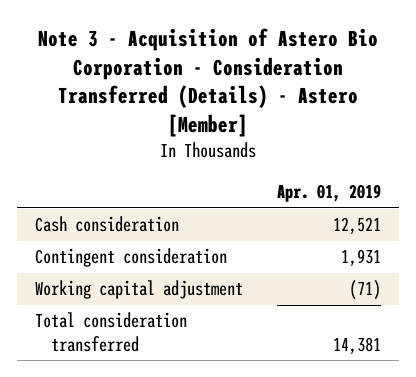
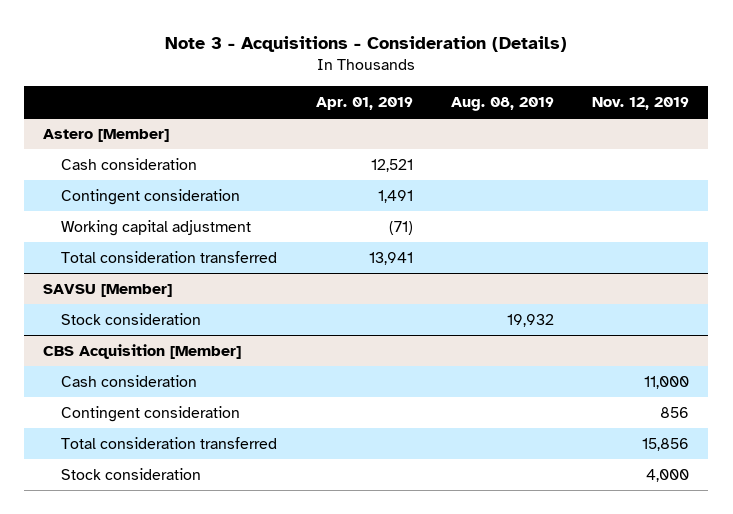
[38,28,379,138] Note 3 - Acquisition of Astero Bio Corporation - Consideration Transferred (Details) - Astero [Member] -> [165,35,568,52] Note 3 - Acquisitions - Consideration (Details)
none -> [450,97,554,112] Aug. 08, 2019
none -> [592,97,690,111] Nov. 12, 2019
none -> [43,129,170,143] Astero [Member]
[341,249,382,267] 1,931 -> [377,190,413,204] 1,491
[333,336,382,354] 14,381 -> [368,252,413,266] 13,941
none -> [43,284,173,298] SAVSU [Member]
none -> [61,313,202,326] Stock consideration
none -> [43,344,242,360] CBS Acquisition [Member]
none -> [61,375,198,388] Cash consideration
none -> [61,406,241,423] Contingent consideration
none -> [61,437,278,450] Total consideration transferred
none -> [61,468,202,481] Stock consideration

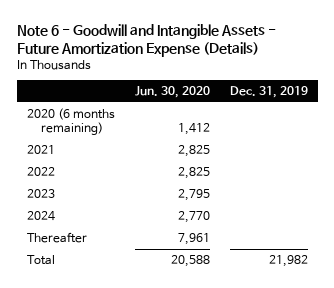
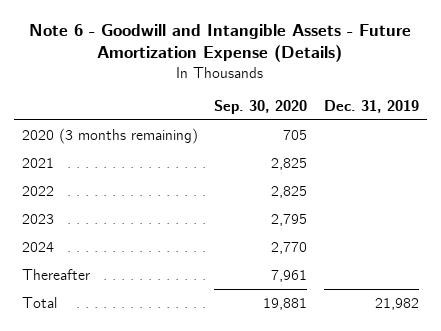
[134,86,210,99] Jun. 30, 2020 -> none
none -> [214,100,308,115] Sep. 30, 2020
[26,107,115,136] 2020 (6 months remaining) -> [21,127,198,144] 2020 (3 months remaining)

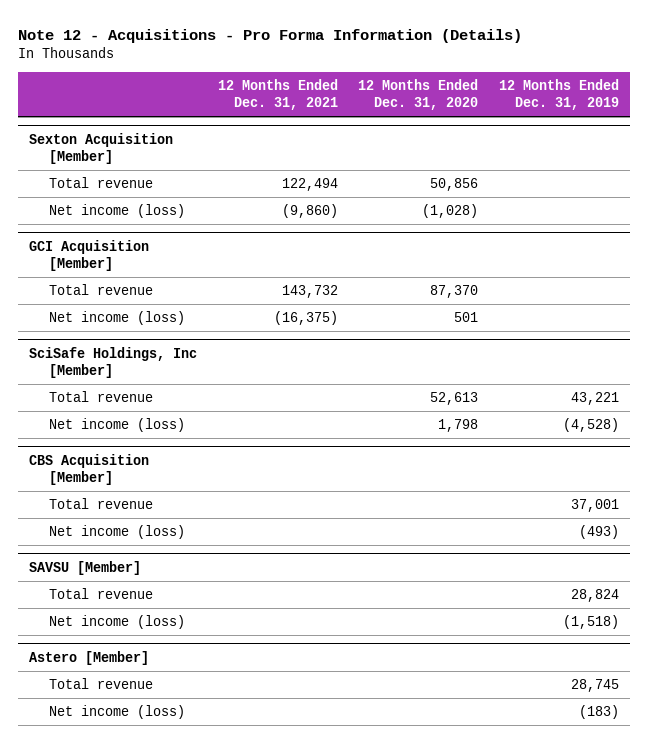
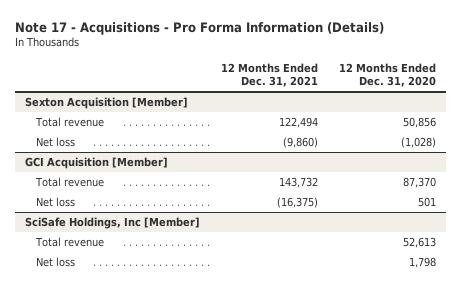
[18,28,523,43] Note 12 - Acquisitions - Pro Forma Information (Details) -> [14,21,384,35] Note 17 - Acquisitions - Pro Forma Information (Details)
[499,78,620,111] 12 Months Ended Dec. 31, 2019 -> none
[48,204,185,219] Net income (loss) -> [36,137,76,148] Net loss
[48,311,185,326] Net income (loss) -> [36,197,76,208] Net loss
[28,453,149,485] CBS Acquisition [Member] -> none
[48,498,153,510] Total revenue -> none
[48,525,185,540] Net income (loss) -> none
[28,560,141,575] SAVSU [Member] -> none
[48,588,153,600] Total revenue -> none
[48,615,185,630] Net income (loss) -> none
[28,650,149,665] Astero [Member] -> none
[48,678,153,690] Total revenue -> none
[48,705,185,720] Net income (loss) -> none
[48,418,185,433] Net income (loss) -> [36,257,76,268] Net loss

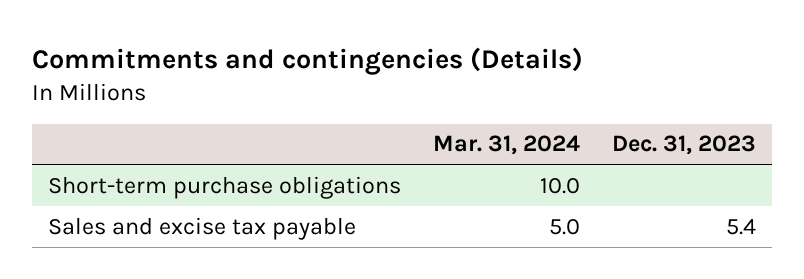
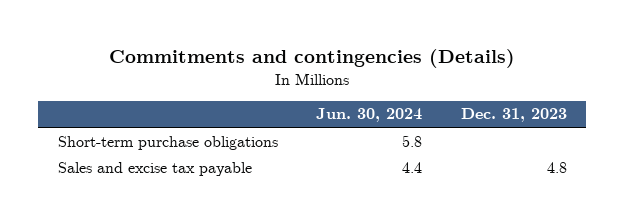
[433,135,581,156] Mar. 31, 2024 -> none
none -> [316,108,423,123] Jun. 30, 2024
[726,218,757,235] 5.4 -> [546,161,567,173] 4.8

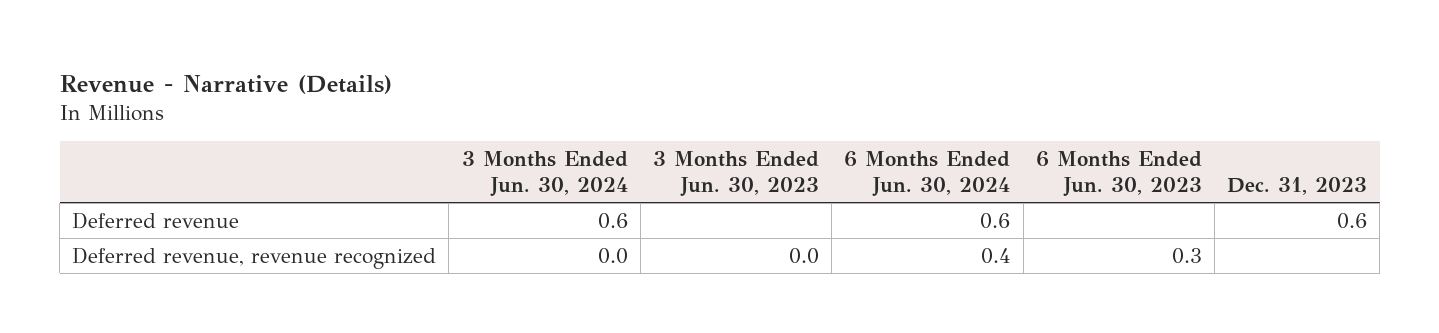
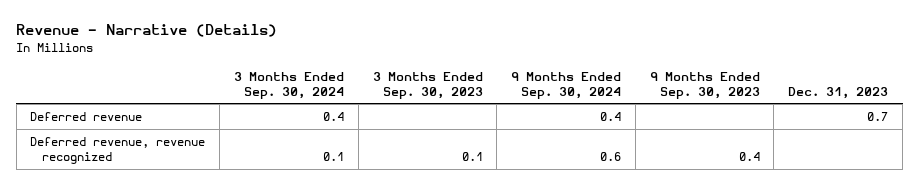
[461,150,628,198] 3 Months Ended Jun. 30, 2024 -> none
[652,150,819,198] 3 Months Ended Jun. 30, 2023 -> none
[844,150,1011,198] 6 Months Ended Jun. 30, 2024 -> none
[1035,150,1202,198] 6 Months Ended Jun. 30, 2023 -> none
none -> [234,71,345,99] 3 Months Ended Sep. 30, 2024
none -> [372,71,483,99] 3 Months Ended Sep. 30, 2023
none -> [511,71,622,99] 9 Months Ended Sep. 30, 2024
none -> [649,71,760,99] 9 Months Ended Sep. 30, 2023
[1337,212,1368,229] 0.6 -> [867,111,889,121] 0.7

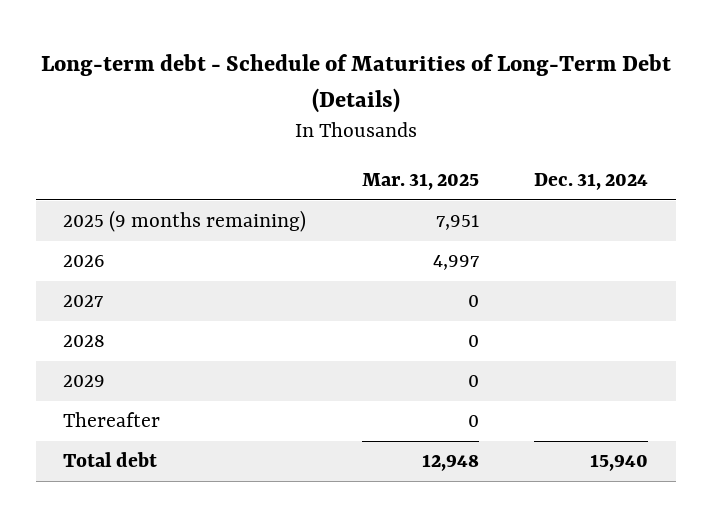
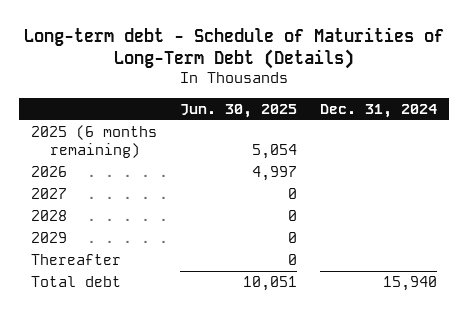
[361,173,479,191] Mar. 31, 2025 -> none
none -> [180,103,298,118] Jun. 30, 2025
[63,210,307,233] 2025 (9 months remaining) -> [30,125,157,159] 2025 (6 months remaining)

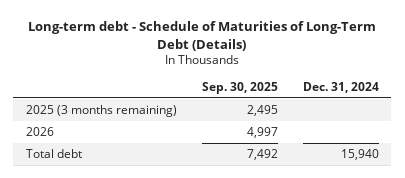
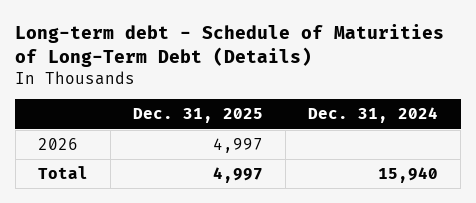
[201,81,278,94] Sep. 30, 2025 -> none
none -> [133,108,264,124] Dec. 31, 2025
[25,105,177,118] 2025 (3 months remaining) -> none
[25,149,82,159] Total debt -> [38,166,89,180] Total

